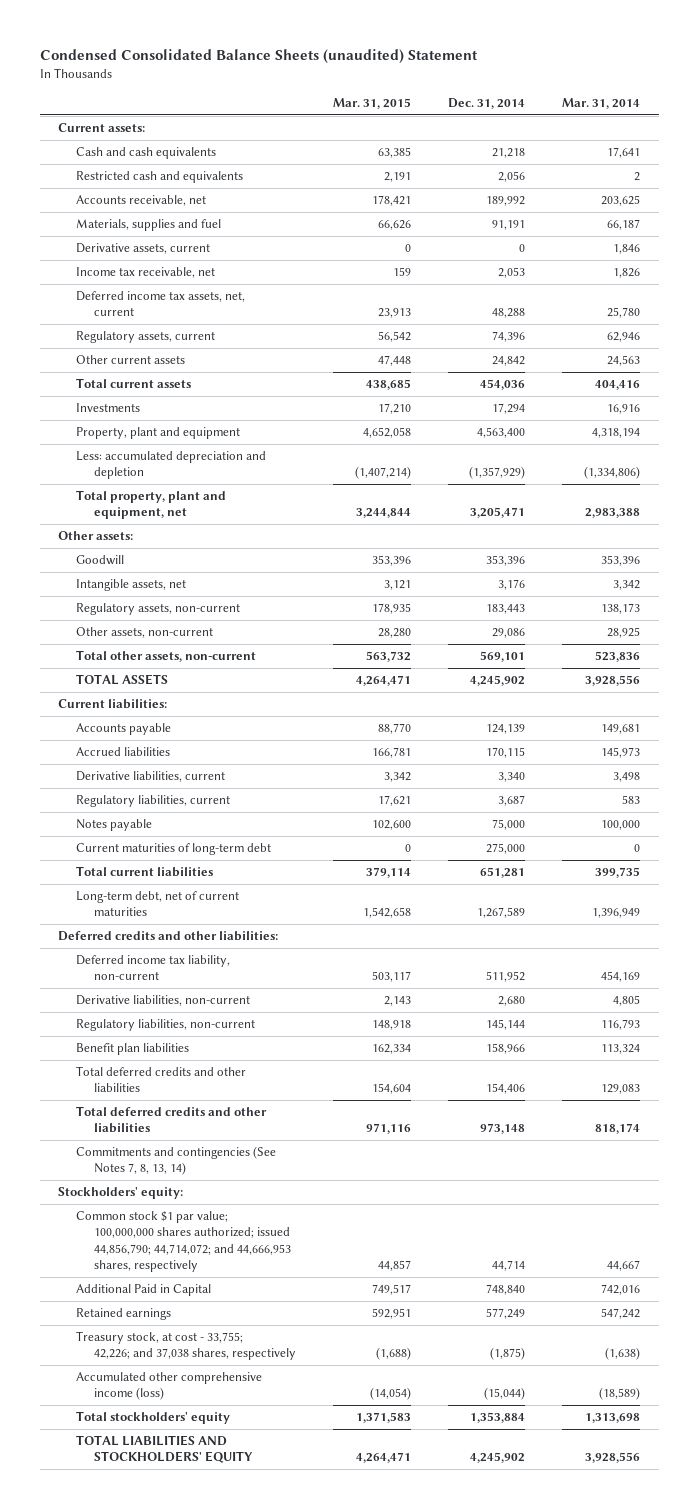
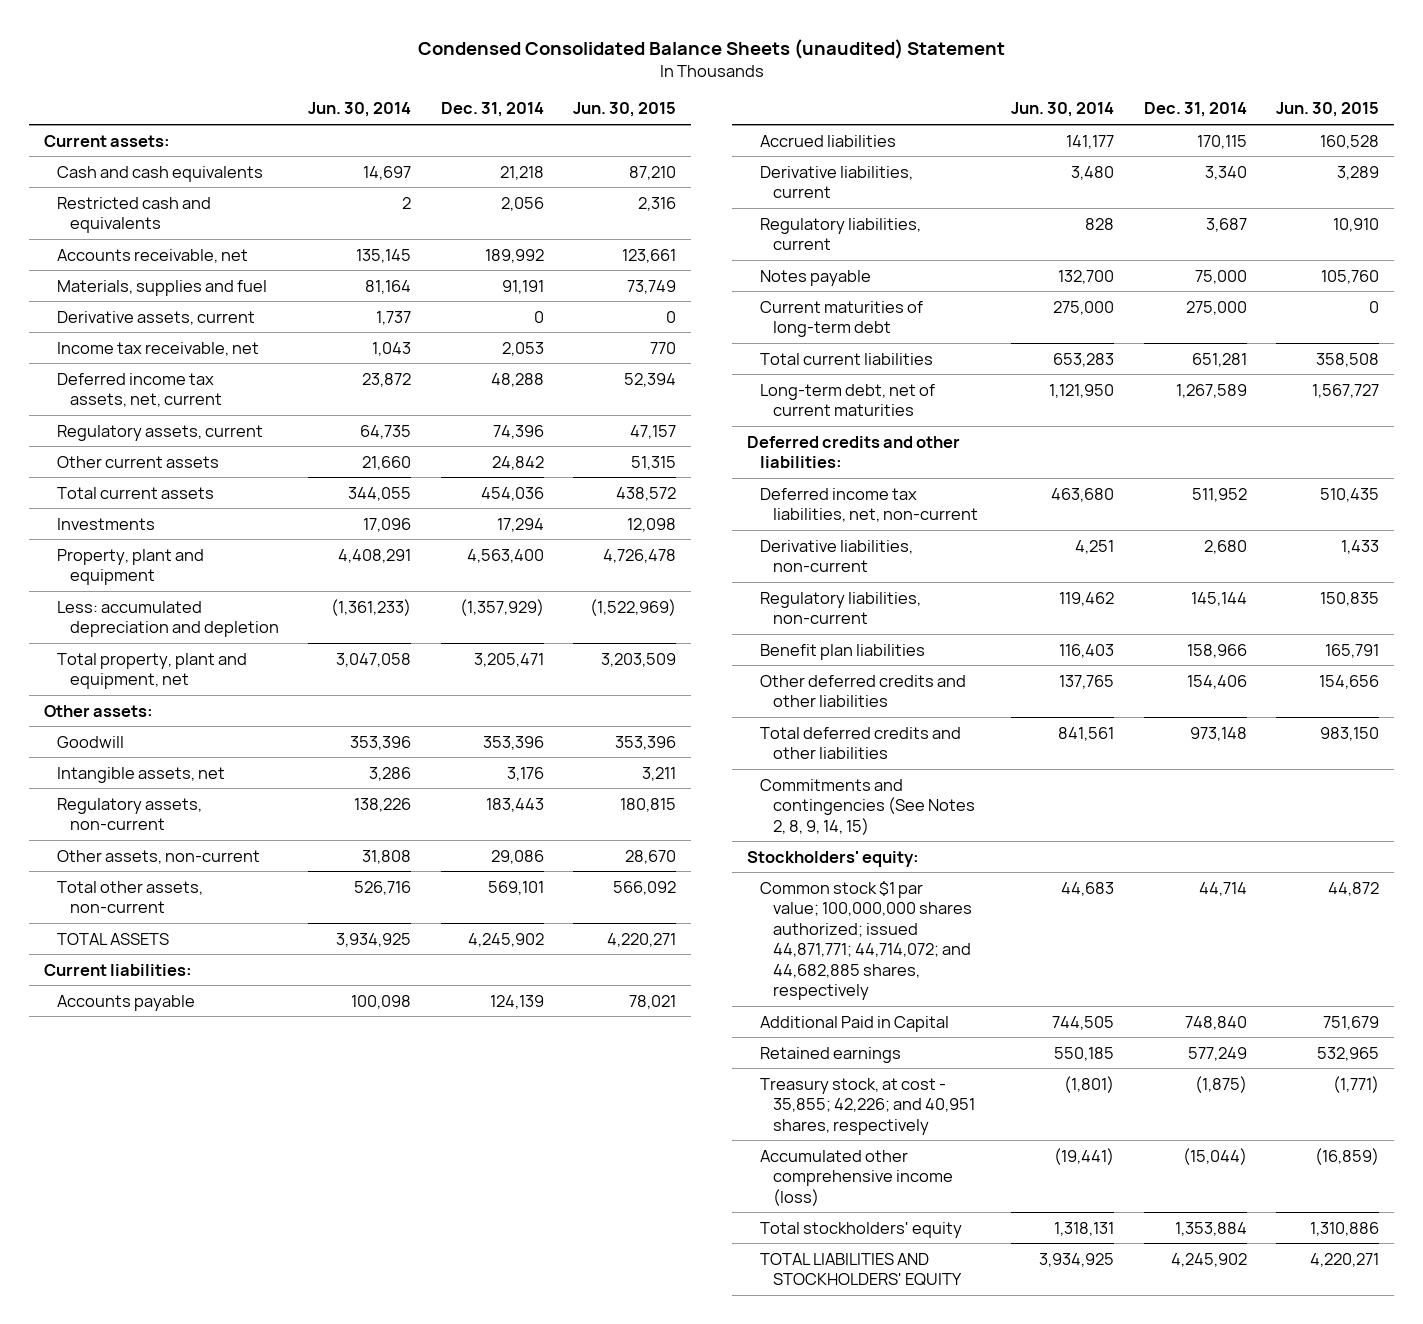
[332,98,411,110] Mar. 31, 2015 -> none
[562,98,641,110] Mar. 31, 2014 -> none
none -> [308,102,412,118] Jun. 30, 2014
none -> [573,102,677,118] Jun. 30, 2015
[75,955,230,981] Deferred income tax liability, non-current -> [759,487,978,523] Deferred income tax liabilities, net, non-current
[75,1066,246,1093] Total deferred credits and other liabilities -> [759,674,966,708] Other deferred credits and other liabilities
[75,1146,276,1176] Commitments and contingencies (See Notes 7, 8, 13, 14) -> [759,778,975,835] Commitments and contingencies (See Notes 2, 8, 9, 14, 15)
[75,1211,291,1272] Common stock $1 par value; 100,000,000 shares authorized; issued 44,856,790; 44,714,072; and 44,666,953 shares, respectively -> [759,880,972,1001] Common stock $1 par value; 100,000,000 shares authorized; issued 44,871,771; 44,714,072; and 44,682,885 shares, respectively
[75,1331,296,1361] Treasury stock, at cost - 33,755; 42,226; and 37,038 shares, respectively -> [759,1077,975,1135] Treasury stock, at cost - 35,855; 42,226; and 40,951 shares, respectively

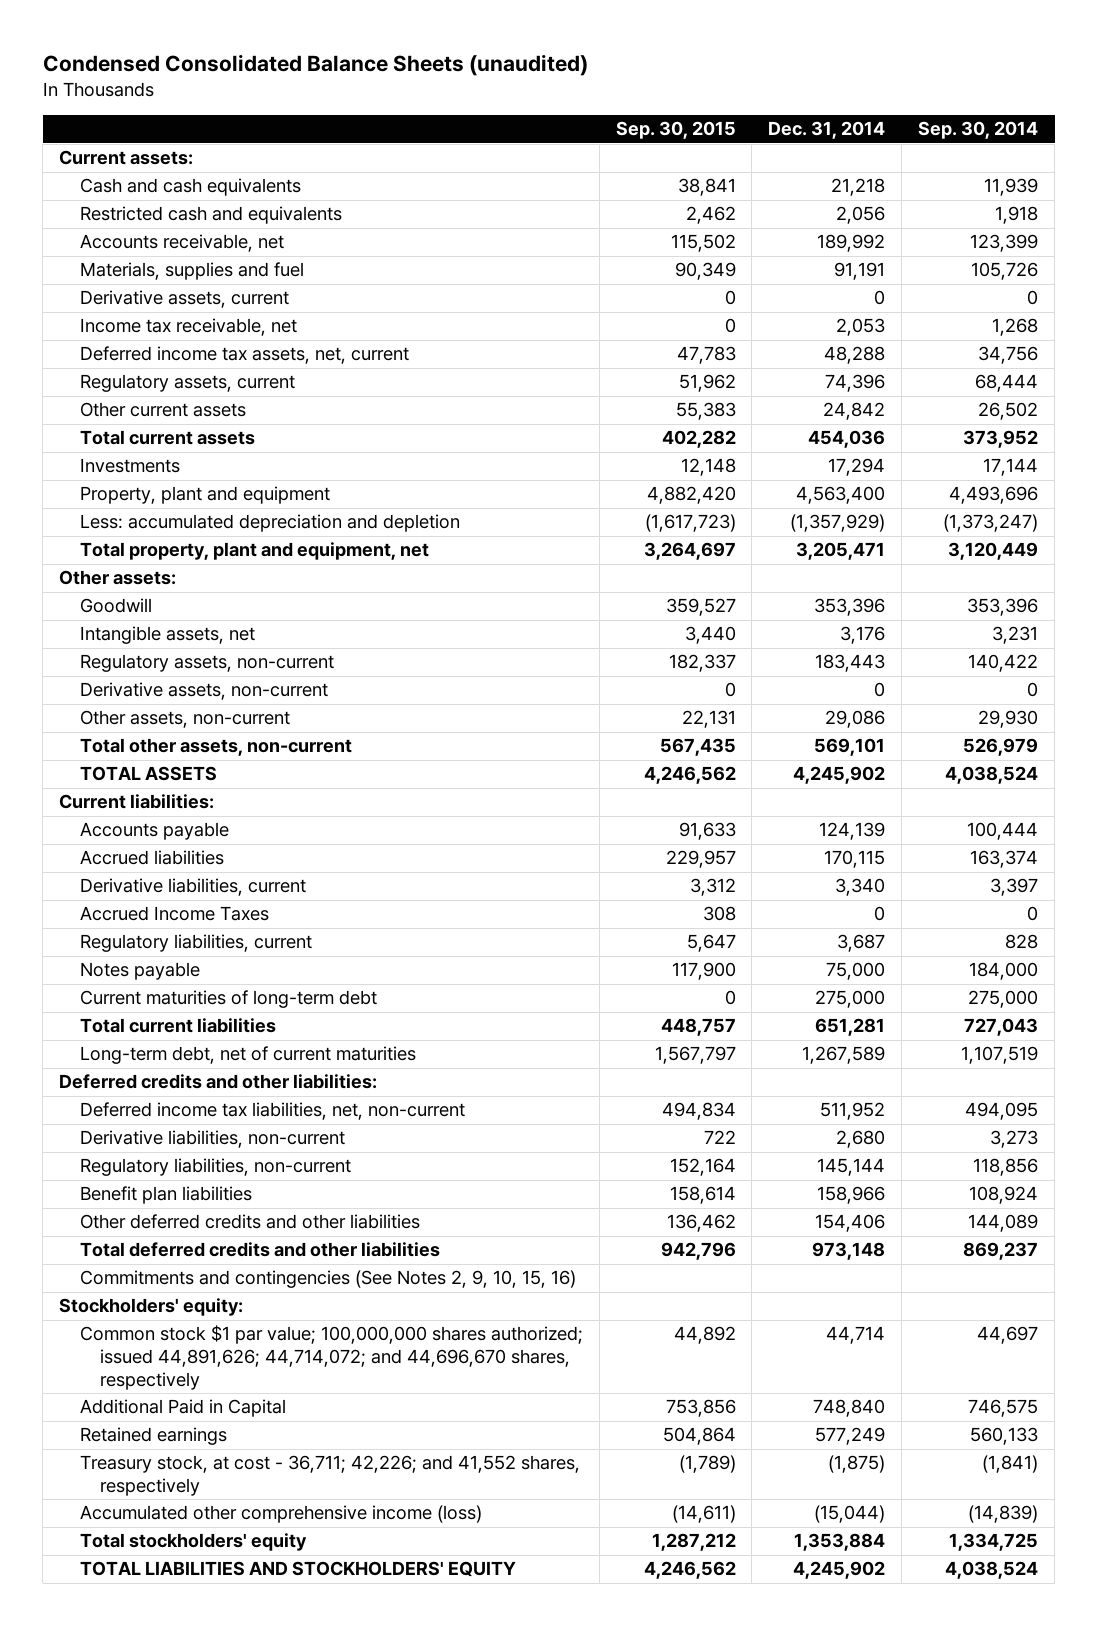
[417,38,1005,59] Condensed Consolidated Balance Sheets (unaudited) Statement -> [42,54,588,77] Condensed Consolidated Balance Sheets (unaudited)
[308,102,412,118] Jun. 30, 2014 -> none
[573,102,677,118] Jun. 30, 2015 -> none
none -> [615,121,736,140] Sep. 30, 2015
none -> [918,121,1039,140] Sep. 30, 2014
none -> [79,682,328,701] Derivative assets, non-current
none -> [79,906,269,922] Accrued Income Taxes
[759,778,975,835] Commitments and contingencies (See Notes 2, 8, 9, 14, 15) -> [79,1270,576,1289] Commitments and contingencies (See Notes 2, 9, 10, 15, 16)
[759,880,972,1001] Common stock $1 par value; 100,000,000 shares authorized; issued 44,871,771; 44,714,072; and 44,682,885 shares, respectively -> [79,1325,583,1390] Common stock $1 par value; 100,000,000 shares authorized; issued 44,891,626; 44,714,072; and 44,696,670 shares, respectively
[759,1077,975,1135] Treasury stock, at cost - 35,855; 42,226; and 40,951 shares, respectively -> [79,1455,580,1497] Treasury stock, at cost - 36,711; 42,226; and 41,552 shares, respectively

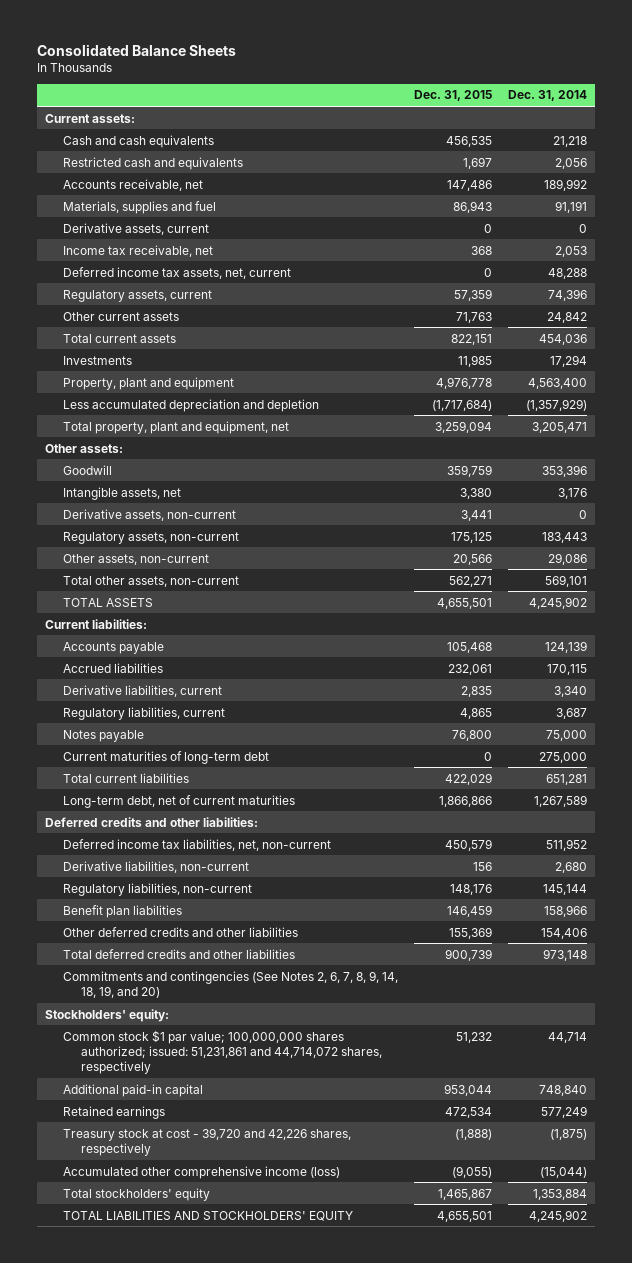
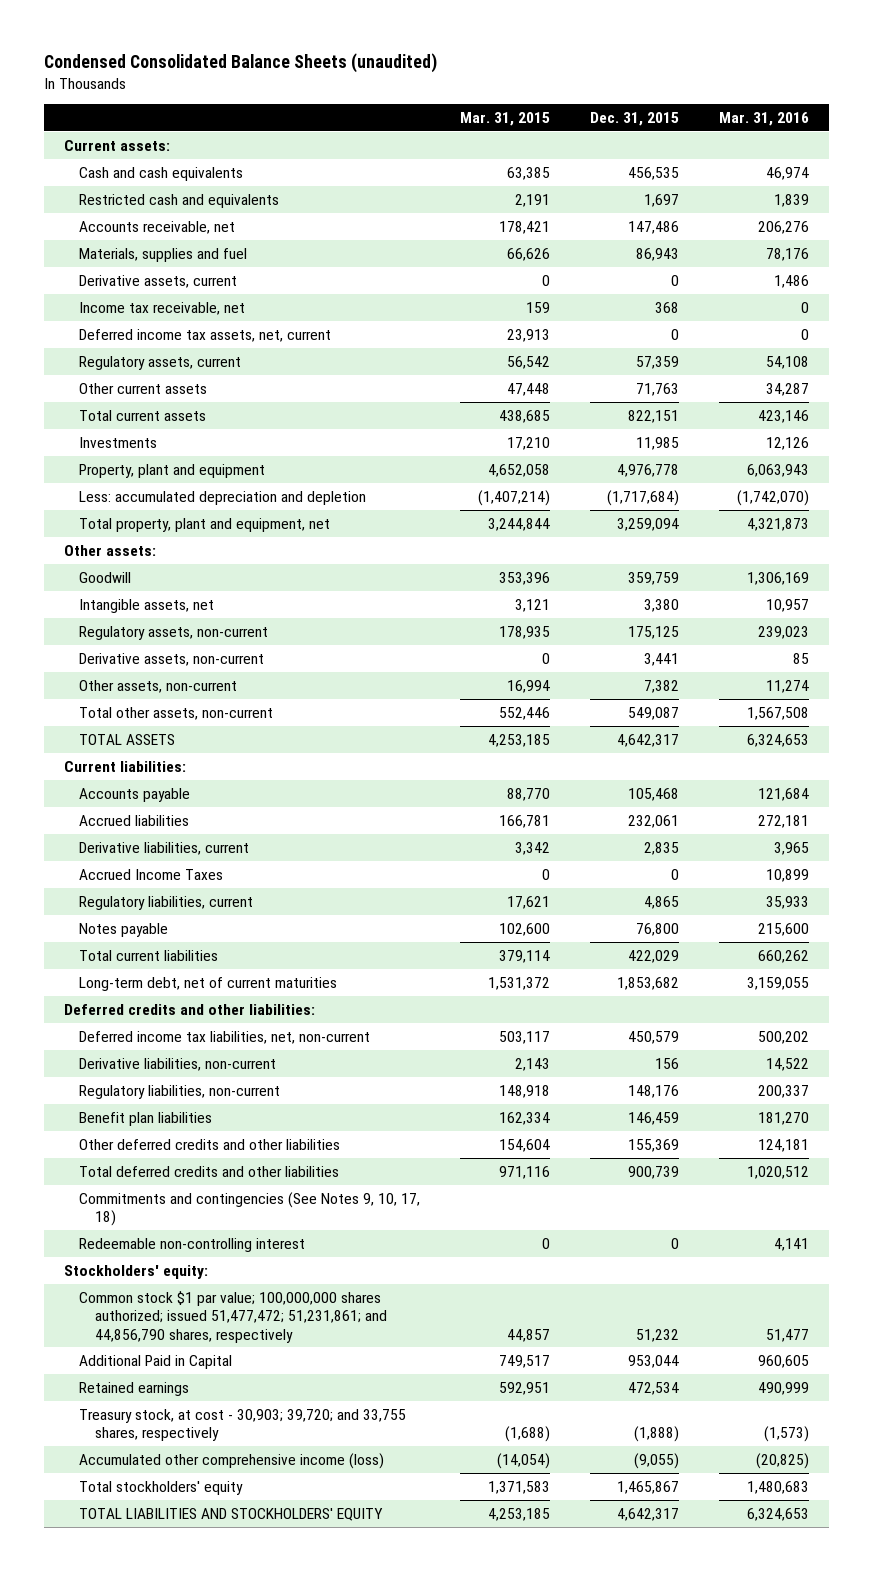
[37,43,237,56] Consolidated Balance Sheets -> [44,52,438,73] Condensed Consolidated Balance Sheets (unaudited)
[507,90,587,102] Dec. 31, 2014 -> none
none -> [460,111,551,126] Mar. 31, 2015
none -> [719,111,810,126] Mar. 31, 2016
[62,398,319,412] Less accumulated depreciation and depletion -> [79,490,367,505] Less: accumulated depreciation and depletion
[62,508,236,521] Derivative assets, non-current -> [79,652,265,666] Derivative assets, non-current
[452,553,492,565] 20,566 -> [644,679,680,693] 7,382
[448,575,492,587] 562,271 -> [628,706,680,720] 549,087
[436,597,492,609] 4,655,501 -> [617,733,680,747] 4,642,317
none -> [79,868,224,880] Accrued Income Taxes
[62,750,269,764] Current maturities of long-term debt -> none
[438,795,492,807] 1,866,866 -> [617,976,680,990] 1,853,682
[62,970,398,998] Commitments and contingencies (See Notes 2, 6, 7, 8, 9, 14, 18, 19, and 20) -> [79,1191,421,1227] Commitments and contingencies (See Notes 9, 10, 17, 18)
none -> [79,1237,306,1252] Redeemable non-controlling interest
[62,1029,382,1075] Common stock $1 par value; 100,000,000 shares authorized; issued: 51,231,861 and 44,714,072 shares, respectively -> [79,1290,387,1343] Common stock $1 par value; 100,000,000 shares authorized; issued 51,477,472; 51,231,861; and 44,856,790 shares, respectively
[62,1083,203,1097] Additional paid-in capital -> [79,1354,233,1369] Additional Paid in Capital
[62,1127,351,1156] Treasury stock at cost - 39,720 and 42,226 shares, respectively -> [79,1408,407,1442] Treasury stock, at cost - 30,903; 39,720; and 33,755 shares, respectively
[436,1210,492,1222] 4,655,501 -> [617,1507,680,1521] 4,642,317

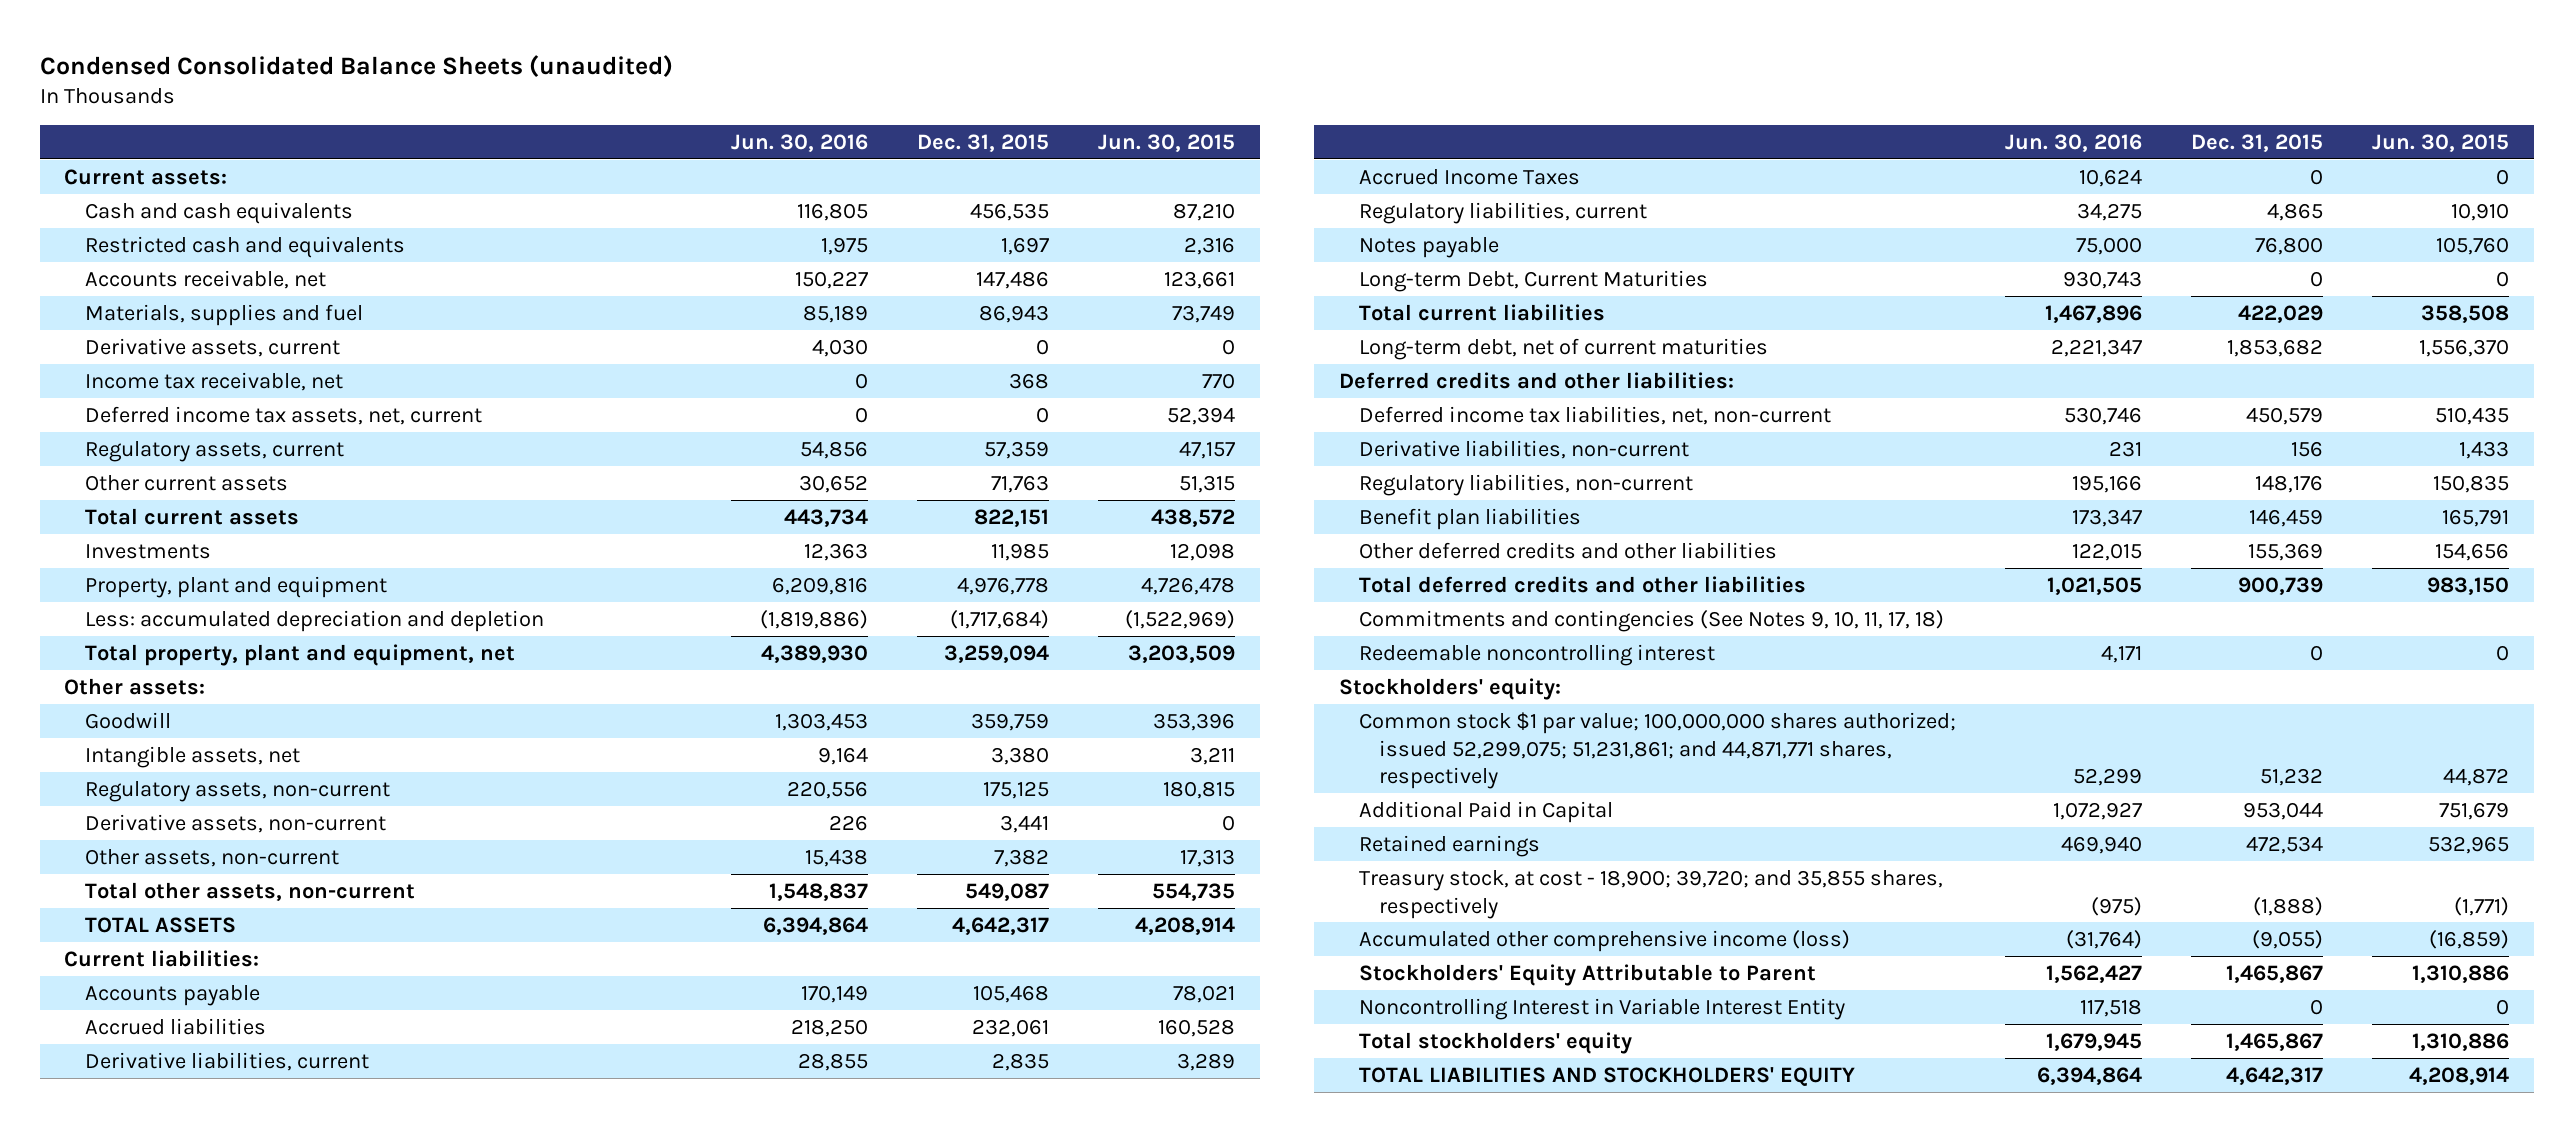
[460,111,551,126] Mar. 31, 2015 -> none
[719,111,810,126] Mar. 31, 2016 -> none
none -> [730,133,868,152] Jun. 30, 2016
none -> [1097,133,1235,152] Jun. 30, 2015
none -> [1358,269,1708,292] Long-term Debt, Current Maturities
[79,1237,306,1252] Redeemable non-controlling interest -> none
[79,1191,421,1227] Commitments and contingencies (See Notes 9, 10, 17, 18) -> [1358,609,1944,632] Commitments and contingencies (See Notes 9, 10, 11, 17, 18)
none -> [1358,643,1715,666] Redeemable noncontrolling interest
[79,1290,387,1343] Common stock $1 par value; 100,000,000 shares authorized; issued 51,477,472; 51,231,861; and 44,856,790 shares, respectively -> [1358,711,1956,790] Common stock $1 par value; 100,000,000 shares authorized; issued 52,299,075; 51,231,861; and 44,871,771 shares, respectively
[79,1408,407,1442] Treasury stock, at cost - 30,903; 39,720; and 33,755 shares, respectively -> [1358,869,1943,919] Treasury stock, at cost - 18,900; 39,720; and 35,855 shares, respectively
none -> [1358,963,1816,986] Stockholders' Equity Attributable to Parent
none -> [1358,997,1845,1020] Noncontrolling Interest in Variable Interest Entity

